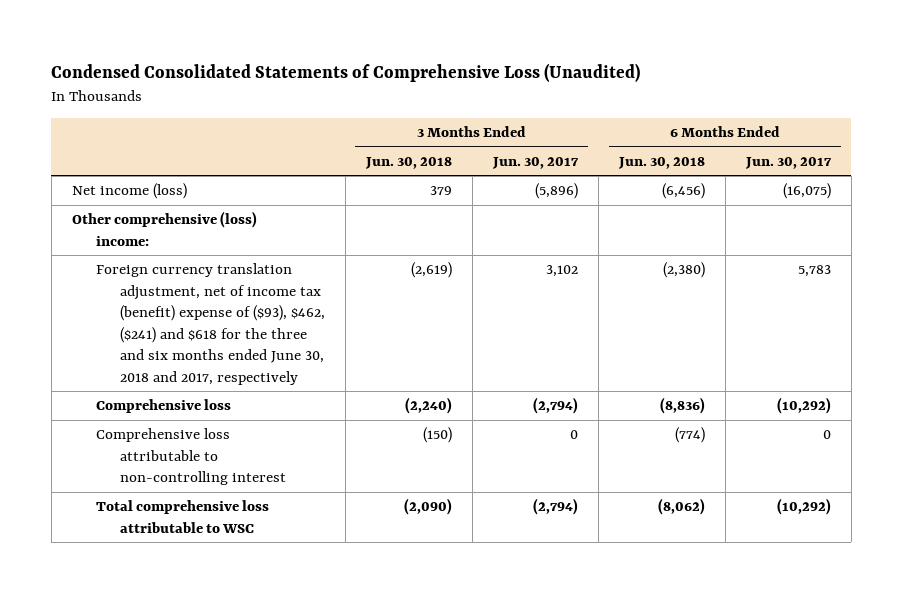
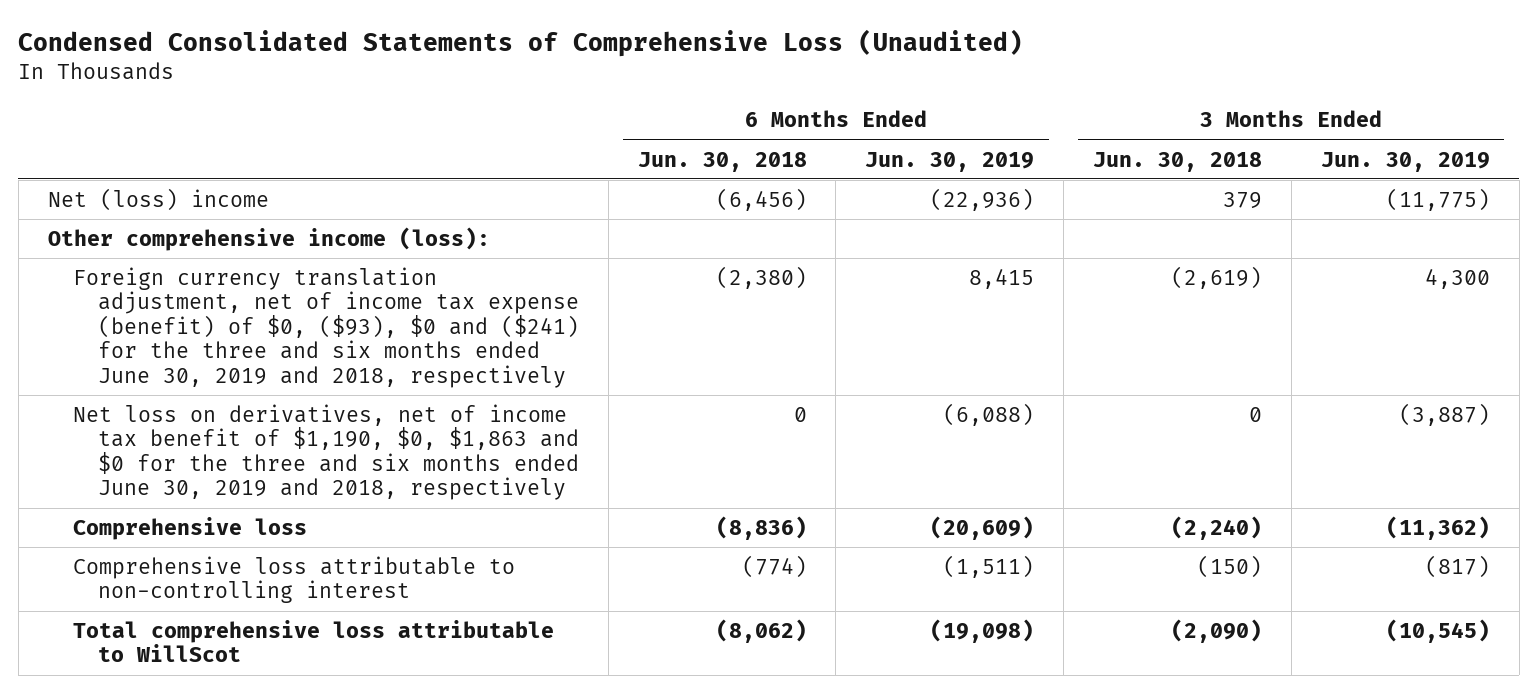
[491,156,579,169] Jun. 30, 2017 -> none
[744,156,832,169] Jun. 30, 2017 -> none
none -> [865,151,1035,172] Jun. 30, 2019
none -> [1320,151,1490,172] Jun. 30, 2019
[71,183,187,200] Net income (loss) -> [47,188,269,212] Net (loss) income
[71,211,257,246] Other comprehensive (loss) income: -> [47,227,490,252] Other comprehensive income (loss):
[95,263,325,385] Foreign currency translation adjustment, net of income tax (benefit) expense of ($93), $462, ($241) and $618 for the three and six months ended June 30, 2018 and 2017, respectively -> [72,267,579,388] Foreign currency translation adjustment, net of income tax expense (benefit) of $0, ($93), $0 and ($241) for the three and six months ended June 30, 2019 and 2018, respectively
none -> [72,404,579,501] Net loss on derivatives, net of income tax benefit of $1,190, $0, $1,863 and $0 for the three and six months ended June 30, 2019 and 2018, respectively
[95,500,269,533] Total comprehensive loss attributable to WSC -> [72,620,554,663] Total comprehensive loss attributable to WillScot

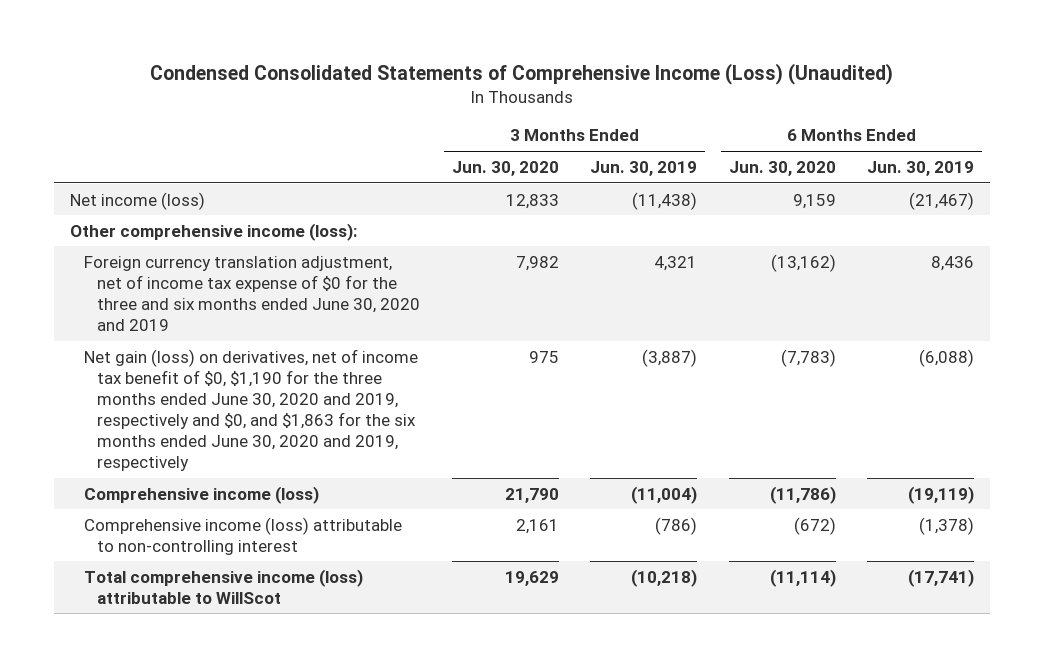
[18,29,1024,58] Condensed Consolidated Statements of Comprehensive Loss (Unaudited) -> [150,63,894,86] Condensed Consolidated Statements of Comprehensive Income (Loss) (Unaudited)
[637,151,807,172] Jun. 30, 2018 -> none
[1093,151,1263,172] Jun. 30, 2018 -> none
none -> [451,160,559,176] Jun. 30, 2020
none -> [728,160,836,176] Jun. 30, 2020
[47,188,269,212] Net (loss) income -> [69,191,205,210] Net income (loss)
[930,188,1035,212] (22,936) -> [909,191,975,210] (21,467)
[1385,188,1490,212] (11,775) -> [632,191,698,210] (11,438)
[72,267,579,388] Foreign currency translation adjustment, net of income tax expense (benefit) of $0, ($93), $0 and ($241) for the three and six months ended June 30, 2019 and 2018, respectively -> [83,255,421,331] Foreign currency translation adjustment, net of income tax expense of $0 for the three and six months ended June 30, 2020 and 2019
[969,268,1035,290] 8,415 -> [931,255,975,271] 8,436
[1424,268,1490,290] 4,300 -> [654,255,698,271] 4,321
[72,404,579,501] Net loss on derivatives, net of income tax benefit of $1,190, $0, $1,863 and $0 for the three and six months ended June 30, 2019 and 2018, respectively -> [83,348,418,471] Net gain (loss) on derivatives, net of income tax benefit of $0, $1,190 for the three months ended June 30, 2020 and 2019, respectively and $0, and $1,863 for the six months ended June 30, 2020 and 2019, respectively
[72,517,307,541] Comprehensive loss -> [83,485,319,504] Comprehensive income (loss)
[930,516,1035,541] (20,609) -> [908,485,975,504] (19,119)
[1385,516,1490,541] (11,362) -> [631,485,698,504] (11,004)
[72,556,515,604] Comprehensive loss attributable to non-controlling interest -> [83,516,402,555] Comprehensive income (loss) attributable to non-controlling interest
[943,555,1035,579] (1,511) -> [919,516,975,535] (1,378)
[1424,555,1490,579] (817) -> [655,516,698,535] (786)
[72,620,554,663] Total comprehensive loss attributable to WillScot -> [83,568,363,604] Total comprehensive income (loss) attributable to WillScot
[930,619,1035,644] (19,098) -> [908,568,975,587] (17,741)
[1385,619,1490,644] (10,545) -> [631,568,698,587] (10,218)

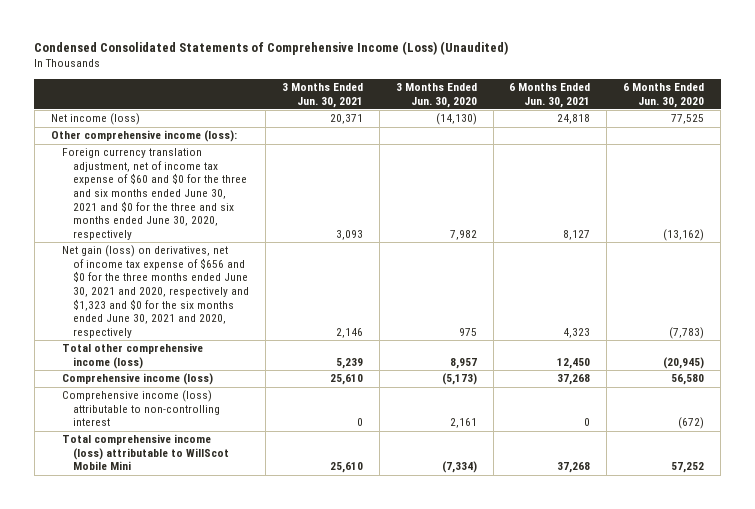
[590,160,698,176] Jun. 30, 2019 -> none
[867,160,975,176] Jun. 30, 2019 -> none
none -> [281,83,363,108] 3 Months Ended Jun. 30, 2021
none -> [509,83,591,108] 6 Months Ended Jun. 30, 2021
[505,193,559,209] 12,833 -> [435,113,477,126] (14,130)
[792,193,836,209] 9,159 -> [671,114,705,125] 77,525
[83,255,421,331] Foreign currency translation adjustment, net of income tax expense of $0 for the three and six months ended June 30, 2020 and 2019 -> [61,148,248,240] Foreign currency translation adjustment, net of income tax expense of $60 and $0 for the three and six months ended June 30, 2021 and $0 for the three and six months ended June 30, 2020, respectively
[83,348,418,471] Net gain (loss) on derivatives, net of income tax benefit of $0, $1,190 for the three months ended June 30, 2020 and 2019, respectively and $0, and $1,863 for the six months ended June 30, 2020 and 2019, respectively -> [61,245,250,338] Net gain (loss) on derivatives, net of income tax expense of $656 and $0 for the three months ended June 30, 2021 and 2020, respectively and $1,323 and $0 for the six months ended June 30, 2021 and 2020, respectively
none -> [61,343,203,369] Total other comprehensive income (loss)
[504,487,559,503] 21,790 -> [441,373,477,386] (5,173)
[769,485,836,504] (11,786) -> [671,374,705,386] 56,580
[83,568,363,604] Total comprehensive income (loss) attributable to WillScot -> [61,434,230,471] Total comprehensive income (loss) attributable to WillScot Mobile Mini
[504,570,559,586] 19,629 -> [441,461,477,474] (7,334)
[769,568,836,587] (11,114) -> [671,462,705,474] 57,252

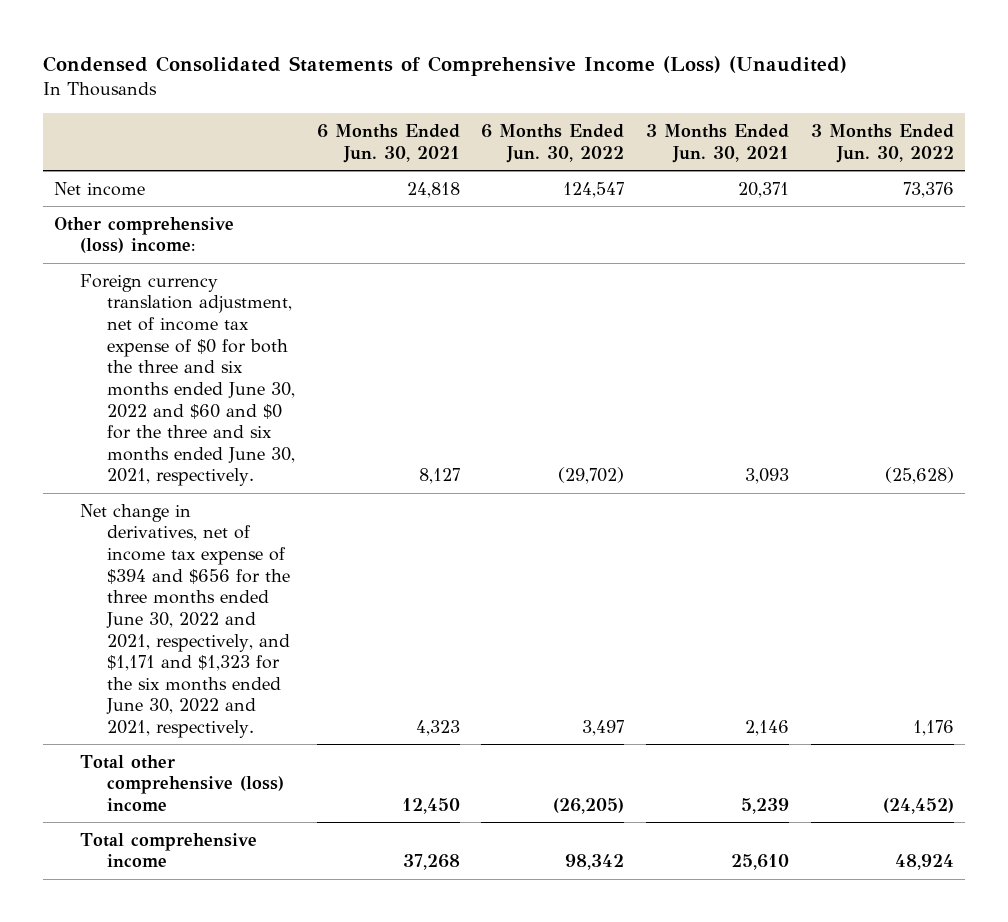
[395,83,477,108] 3 Months Ended Jun. 30, 2020 -> none
[623,83,705,108] 6 Months Ended Jun. 30, 2020 -> none
none -> [481,123,625,163] 6 Months Ended Jun. 30, 2022
none -> [811,123,955,163] 3 Months Ended Jun. 30, 2022
[61,373,213,386] Comprehensive income (loss) -> none
[61,390,221,427] Comprehensive income (loss) attributable to non-controlling interest -> none
[50,113,140,126] Net income (loss) -> [54,181,146,196] Net income
[50,130,237,143] Other comprehensive income (loss): -> [54,216,235,254] Other comprehensive (loss) income:
[61,148,248,240] Foreign currency translation adjustment, net of income tax expense of $60 and $0 for the three and six months ended June 30, 2021 and $0 for the three and six months ended June 30, 2020, respectively -> [80,273,295,487] Foreign currency translation adjustment, net of income tax expense of $0 for both the three and six months ended June 30, 2022 and $60 and $0 for the three and six months ended June 30, 2021, respectively.
[61,245,250,338] Net gain (loss) on derivatives, net of income tax expense of $656 and $0 for the three months ended June 30, 2021 and 2020, respectively and $1,323 and $0 for the six months ended June 30, 2021 and 2020, respectively -> [80,503,290,738] Net change in derivatives, net of income tax expense of $394 and $656 for the three months ended June 30, 2022 and 2021, respectively, and $1,171 and $1,323 for the six months ended June 30, 2022 and 2021, respectively.
[61,343,203,369] Total other comprehensive income (loss) -> [80,754,284,812] Total other comprehensive (loss) income
[61,434,230,471] Total comprehensive income (loss) attributable to WillScot Mobile Mini -> [80,832,258,868] Total comprehensive income

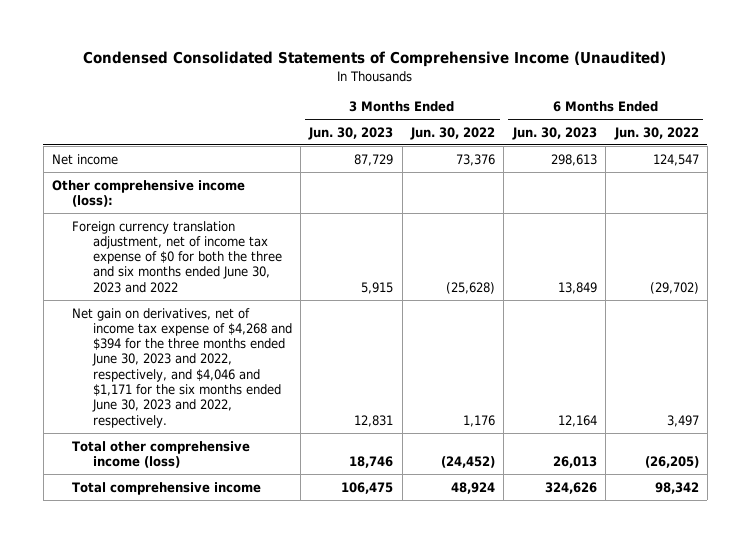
[43,56,848,77] Condensed Consolidated Statements of Comprehensive Income (Loss) (Unaudited) -> [83,51,667,68] Condensed Consolidated Statements of Comprehensive Income (Unaudited)
[316,123,460,163] 6 Months Ended Jun. 30, 2021 -> none
[646,123,790,163] 3 Months Ended Jun. 30, 2021 -> none
none -> [308,126,394,140] Jun. 30, 2023
none -> [511,126,597,140] Jun. 30, 2023
[54,216,235,254] Other comprehensive (loss) income: -> [51,179,245,207] Other comprehensive income (loss):
[80,273,295,487] Foreign currency translation adjustment, net of income tax expense of $0 for both the three and six months ended June 30, 2022 and $60 and $0 for the three and six months ended June 30, 2021, respectively. -> [72,220,282,293] Foreign currency translation adjustment, net of income tax expense of $0 for both the three and six months ended June 30, 2023 and 2022
[80,503,290,738] Net change in derivatives, net of income tax expense of $394 and $656 for the three months ended June 30, 2022 and 2021, respectively, and $1,171 and $1,323 for the six months ended June 30, 2022 and 2021, respectively. -> [72,307,292,428] Net gain on derivatives, net of income tax expense of $4,268 and $394 for the three months ended June 30, 2023 and 2022, respectively, and $4,046 and $1,171 for the six months ended June 30, 2023 and 2022, respectively.
[80,754,284,812] Total other comprehensive (loss) income -> [72,440,251,468] Total other comprehensive income (loss)

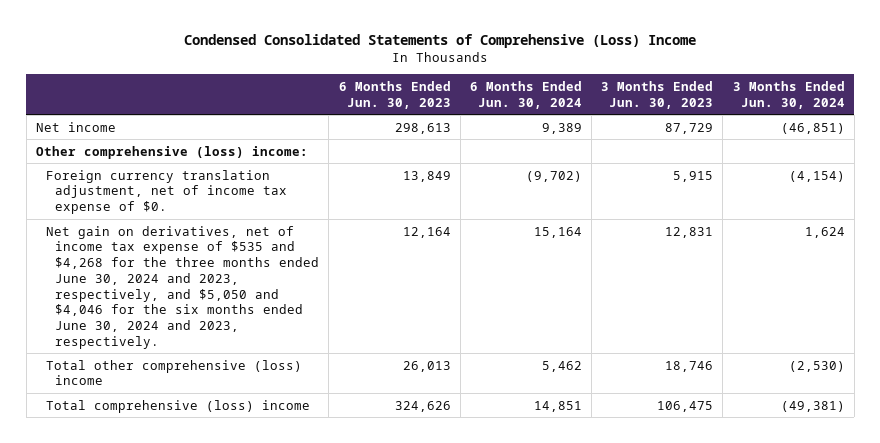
[83,51,667,68] Condensed Consolidated Statements of Comprehensive Income (Unaudited) -> [184,34,697,49] Condensed Consolidated Statements of Comprehensive (Loss) Income
[410,126,496,140] Jun. 30, 2022 -> none
[613,126,699,140] Jun. 30, 2022 -> none
none -> [469,80,582,109] 6 Months Ended Jun. 30, 2024
none -> [732,80,845,109] 3 Months Ended Jun. 30, 2024
[51,179,245,207] Other comprehensive income (loss): -> [35,145,308,159] Other comprehensive (loss) income:
[72,220,282,293] Foreign currency translation adjustment, net of income tax expense of $0 for both the three and six months ended June 30, 2023 and 2022 -> [45,169,288,215] Foreign currency translation adjustment, net of income tax expense of $0.
[72,307,292,428] Net gain on derivatives, net of income tax expense of $4,268 and $394 for the three months ended June 30, 2023 and 2022, respectively, and $4,046 and $1,171 for the six months ended June 30, 2023 and 2022, respectively. -> [45,225,320,349] Net gain on derivatives, net of income tax expense of $535 and $4,268 for the three months ended June 30, 2024 and 2023, respectively, and $5,050 and $4,046 for the six months ended June 30, 2024 and 2023, respectively.
[72,440,251,468] Total other comprehensive income (loss) -> [45,359,302,386] Total other comprehensive (loss) income
[72,481,262,495] Total comprehensive income -> [45,399,310,413] Total comprehensive (loss) income

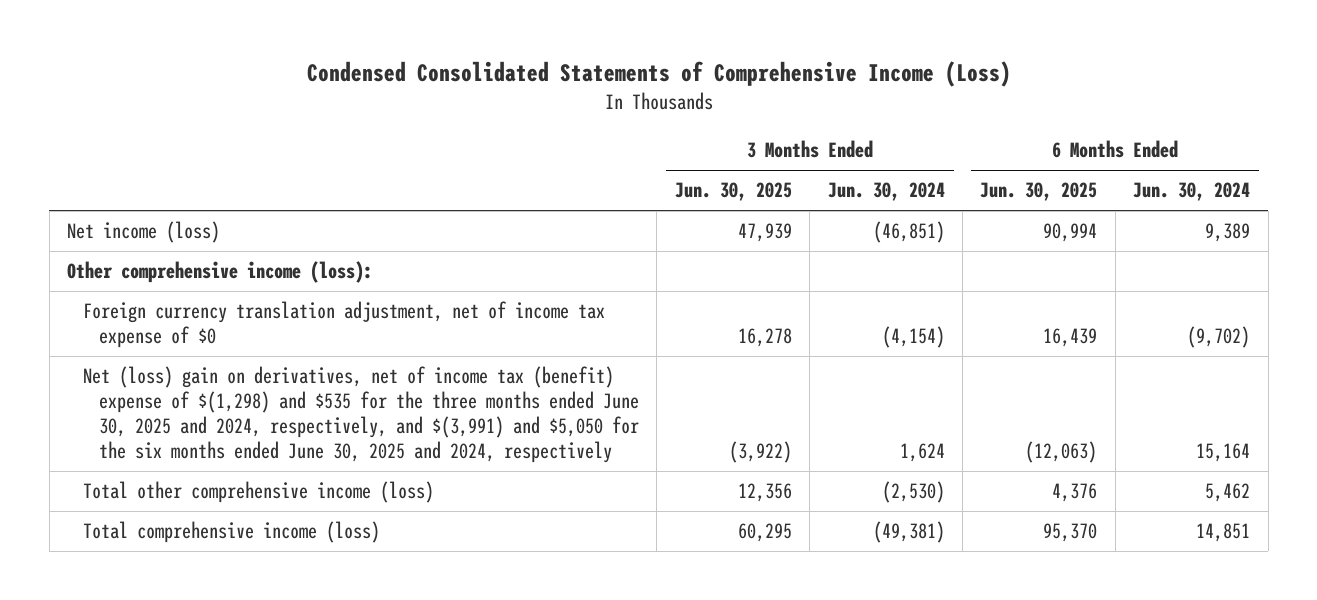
[184,34,697,49] Condensed Consolidated Statements of Comprehensive (Loss) Income -> [306,61,1011,88] Condensed Consolidated Statements of Comprehensive Income (Loss)
[338,80,451,109] 6 Months Ended Jun. 30, 2023 -> none
[601,80,714,109] 3 Months Ended Jun. 30, 2023 -> none
none -> [674,182,792,202] Jun. 30, 2025
none -> [980,182,1098,202] Jun. 30, 2025
[35,121,116,132] Net income -> [66,221,220,244] Net income (loss)
[35,145,308,159] Other comprehensive (loss) income: -> [66,261,373,284] Other comprehensive income (loss):
[45,169,288,215] Foreign currency translation adjustment, net of income tax expense of $0. -> [82,301,605,349] Foreign currency translation adjustment, net of income tax expense of $0
[45,225,320,349] Net gain on derivatives, net of income tax expense of $535 and $4,268 for the three months ended June 30, 2024 and 2023, respectively, and $5,050 and $4,046 for the six months ended June 30, 2024 and 2023, respectively. -> [82,366,640,464] Net (loss) gain on derivatives, net of income tax (benefit) expense of $(1,298) and $535 for the three months ended June 30, 2025 and 2024, respectively, and $(3,991) and $5,050 for the six months ended June 30, 2025 and 2024, respectively
[45,359,302,386] Total other comprehensive (loss) income -> [82,481,434,504] Total other comprehensive income (loss)
[45,399,310,413] Total comprehensive (loss) income -> [82,521,380,544] Total comprehensive income (loss)

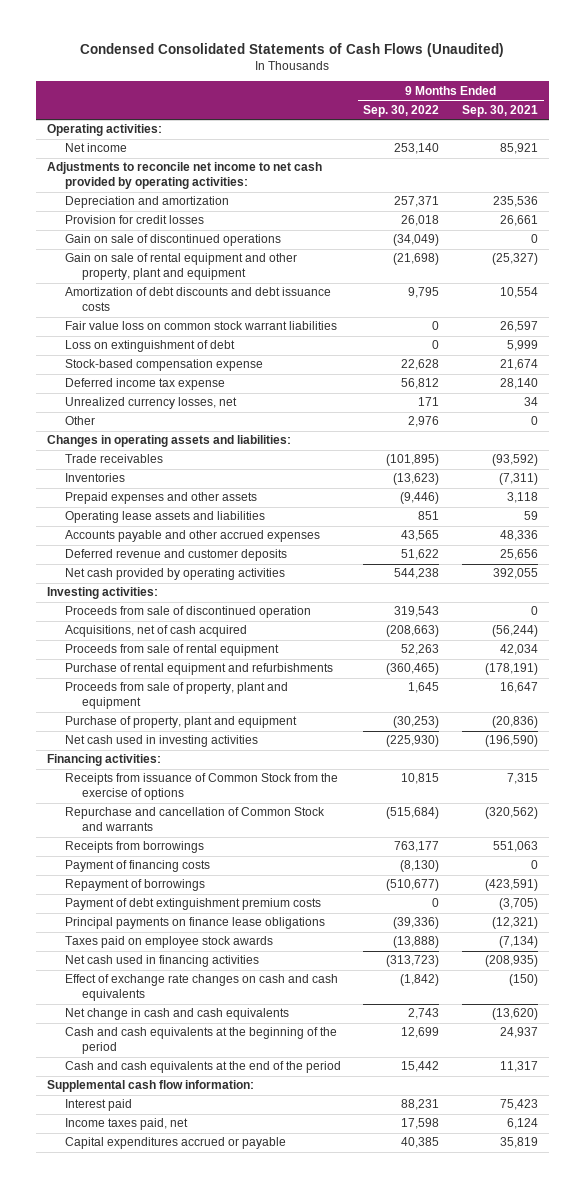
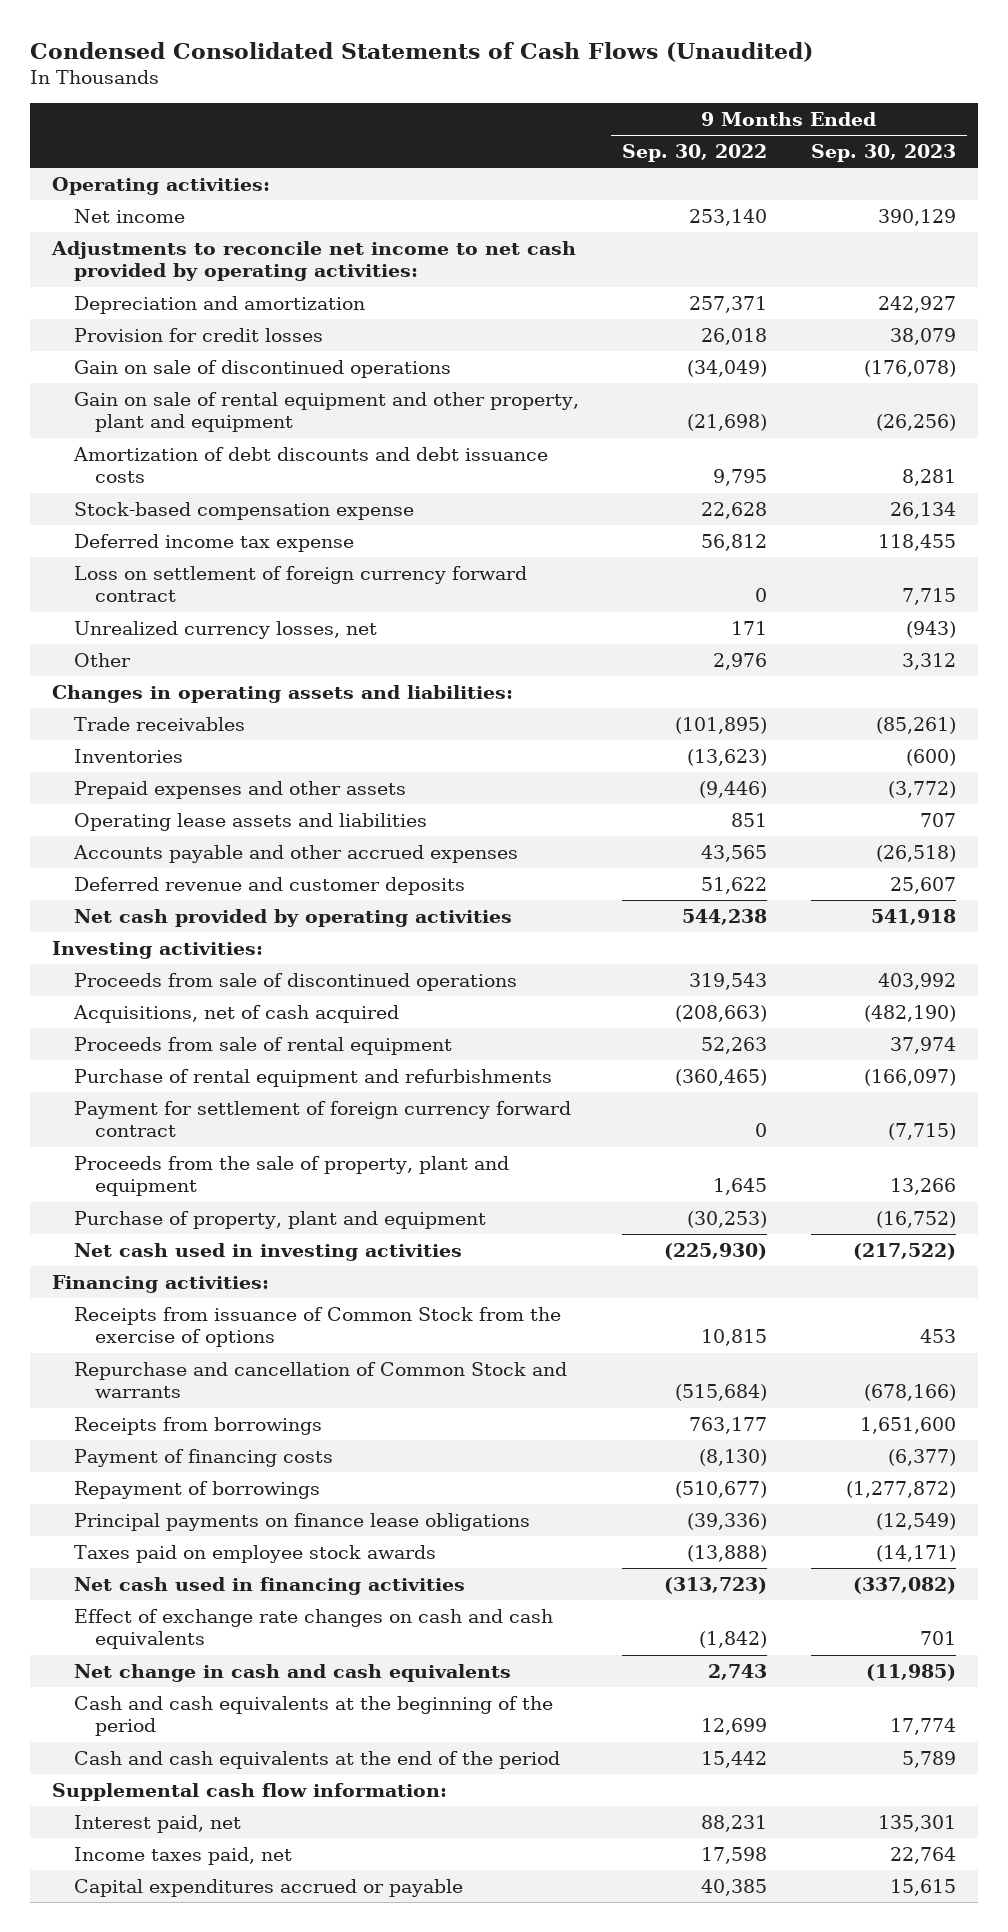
[461,104,538,117] Sep. 30, 2021 -> none
none -> [811,143,957,162] Sep. 30, 2023
[64,321,337,331] Fair value loss on common stock warrant liabilities -> none
[64,340,235,353] Loss on extinguishment of debt -> none
none -> [73,565,527,603] Loss on settlement of foreign currency forward contract
[64,606,311,619] Proceeds from sale of discontinued operation -> [73,972,517,991] Proceeds from sale of discontinued operations
none -> [73,1100,571,1138] Payment for settlement of foreign currency forward contract
[64,682,288,710] Proceeds from sale of property, plant and equipment -> [73,1155,509,1197] Proceeds from the sale of property, plant and equipment
[64,898,321,911] Payment of debt extinguishment premium costs -> none
[64,1099,132,1112] Interest paid -> [73,1814,241,1833] Interest paid, net

